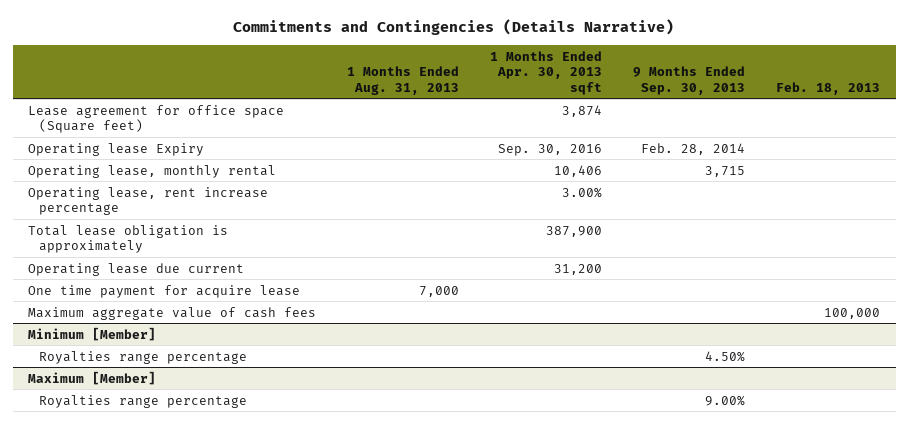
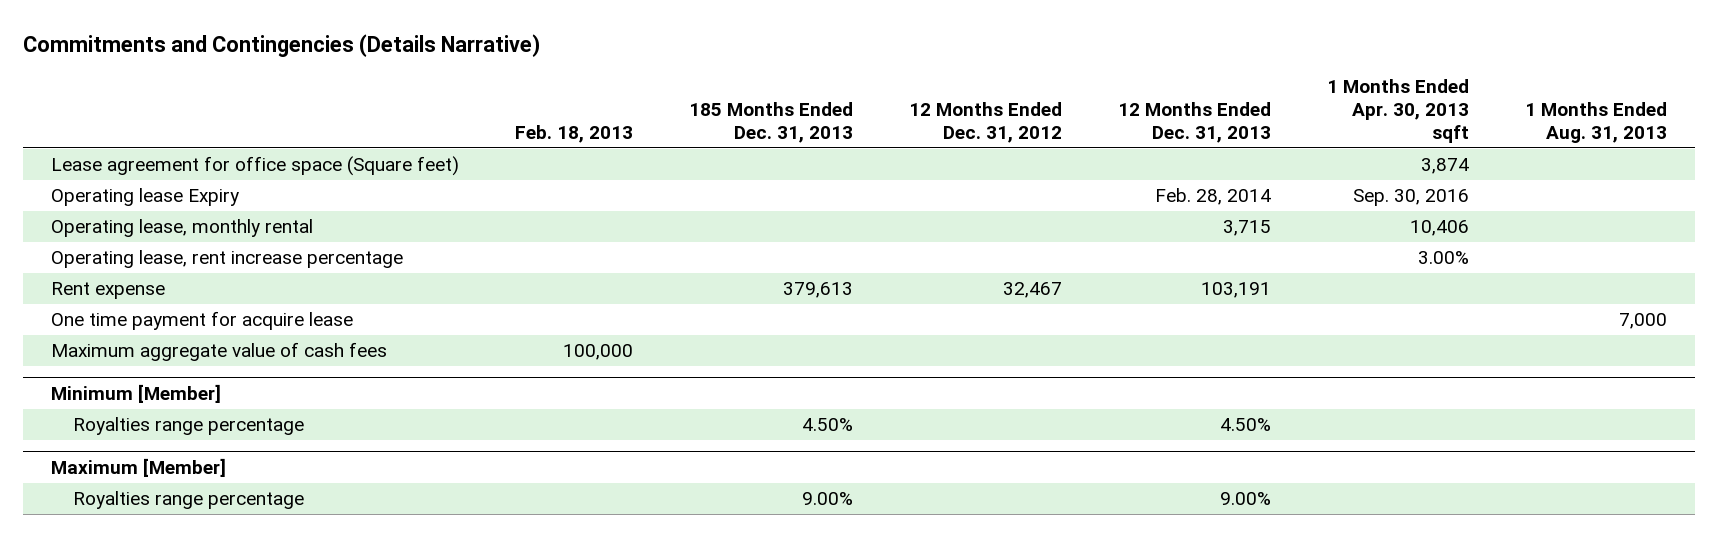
[633,66,746,95] 9 Months Ended Sep. 30, 2013 -> none
none -> [688,102,853,143] 185 Months Ended Dec. 31, 2013
none -> [908,102,1062,143] 12 Months Ended Dec. 31, 2012
none -> [1117,102,1271,143] 12 Months Ended Dec. 31, 2013
[28,224,229,254] Total lease obligation is approximately -> none
[28,262,245,276] Operating lease due current -> none
none -> [51,282,166,300] Rent expense

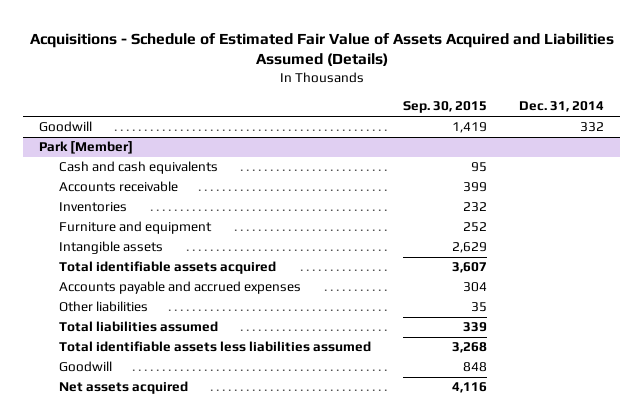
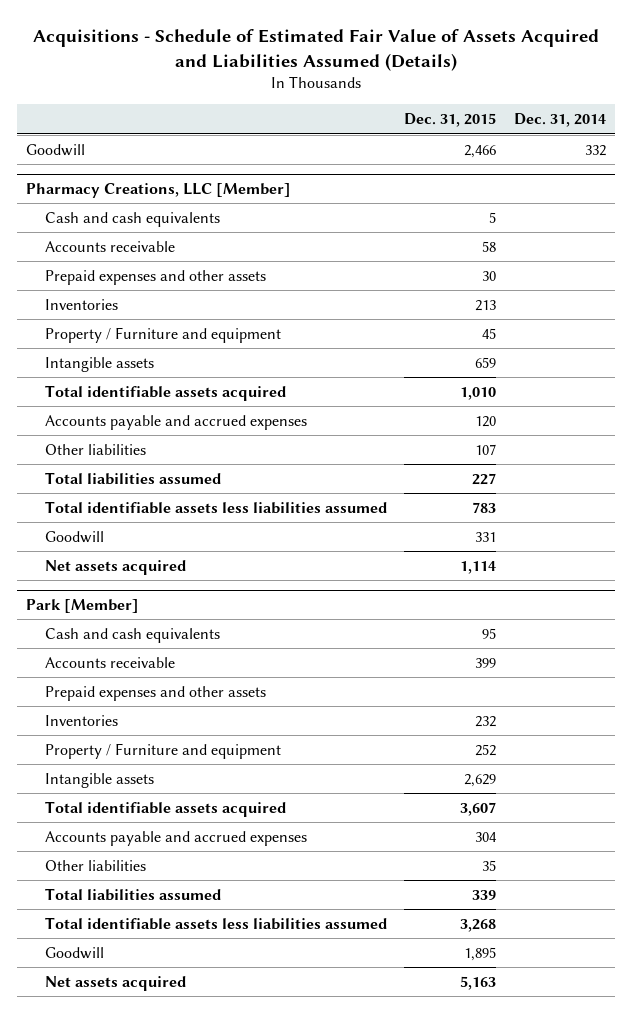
[402,101,487,114] Sep. 30, 2015 -> none
none -> [404,113,497,128] Dec. 31, 2015
none -> [25,183,291,199] Pharmacy Creations, LLC [Member]
none -> [44,211,220,227] Cash and cash equivalents
none -> [44,240,175,252] Accounts receivable
none -> [44,269,266,285] Prepaid expenses and other assets
none -> [44,298,118,310] Inventories
none -> [44,326,281,343] Property / Furniture and equipment
none -> [44,356,154,372] Intangible assets
none -> [44,384,286,401] Total identifiable assets acquired
none -> [44,414,307,430] Accounts payable and accrued expenses
none -> [44,443,146,455] Other liabilities
none -> [44,471,221,485] Total liabilities assumed
none -> [44,500,387,514] Total identifiable assets less liabilities assumed
none -> [44,530,104,543] Goodwill
none -> [44,559,186,575] Net assets acquired
none -> [44,685,266,701] Prepaid expenses and other assets
[58,221,212,235] Furniture and equipment -> [44,742,281,759] Property / Furniture and equipment

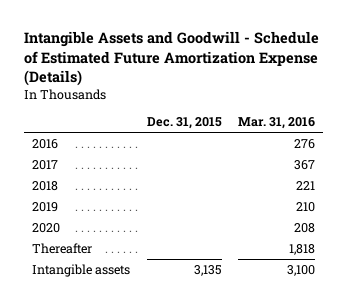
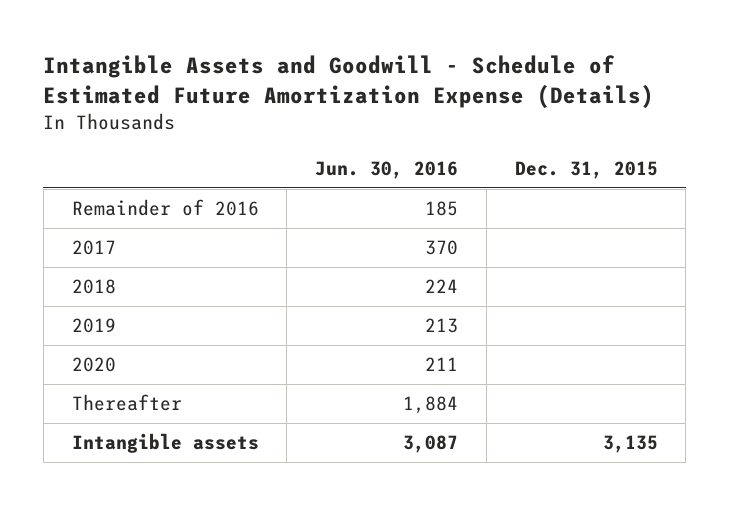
[237,117,315,130] Mar. 31, 2016 -> none
none -> [315,160,459,179] Jun. 30, 2016
[32,138,59,149] 2016 -> [71,199,259,217] Remainder of 2016

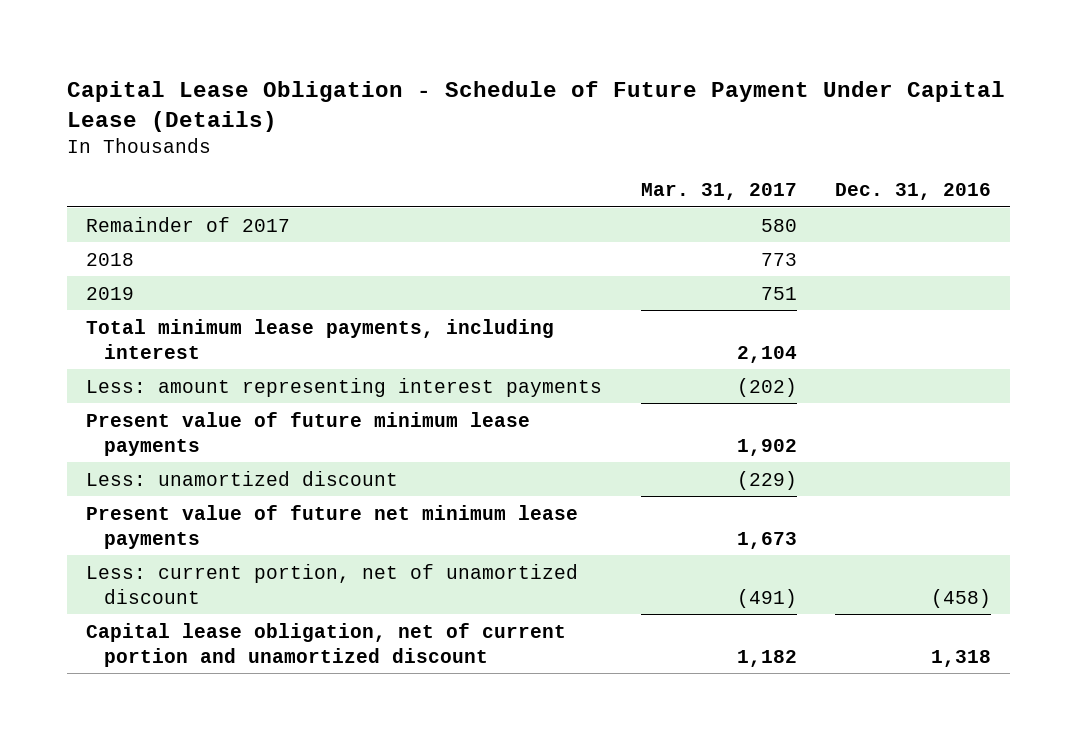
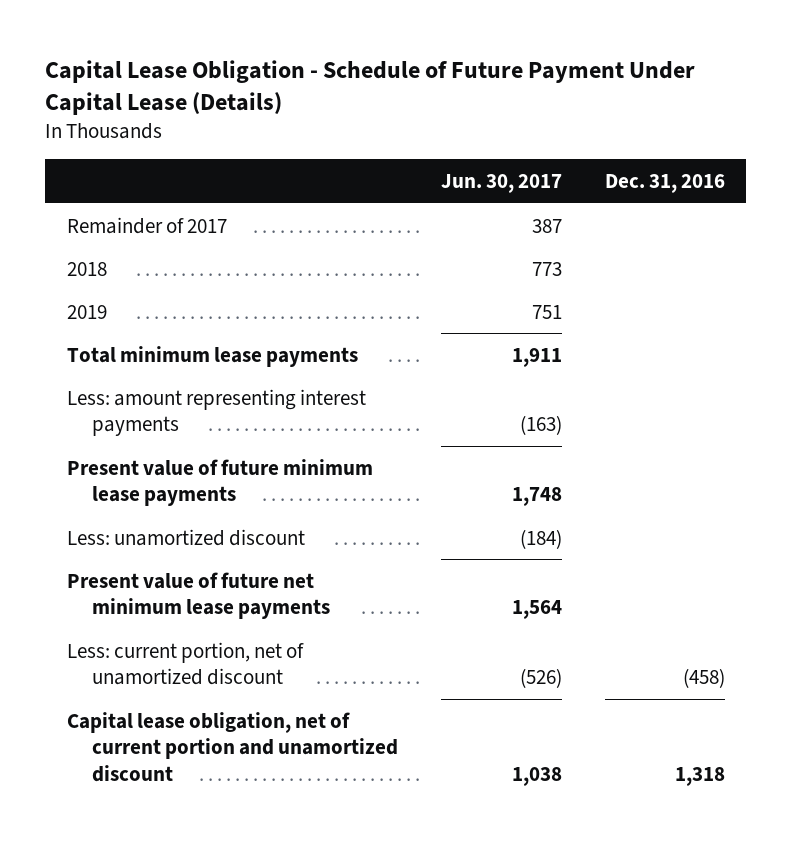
[640,183,797,201] Mar. 31, 2017 -> none
none -> [440,173,562,193] Jun. 30, 2017
[86,318,555,359] Total minimum lease payments, including interest -> [66,345,358,367] Total minimum lease payments

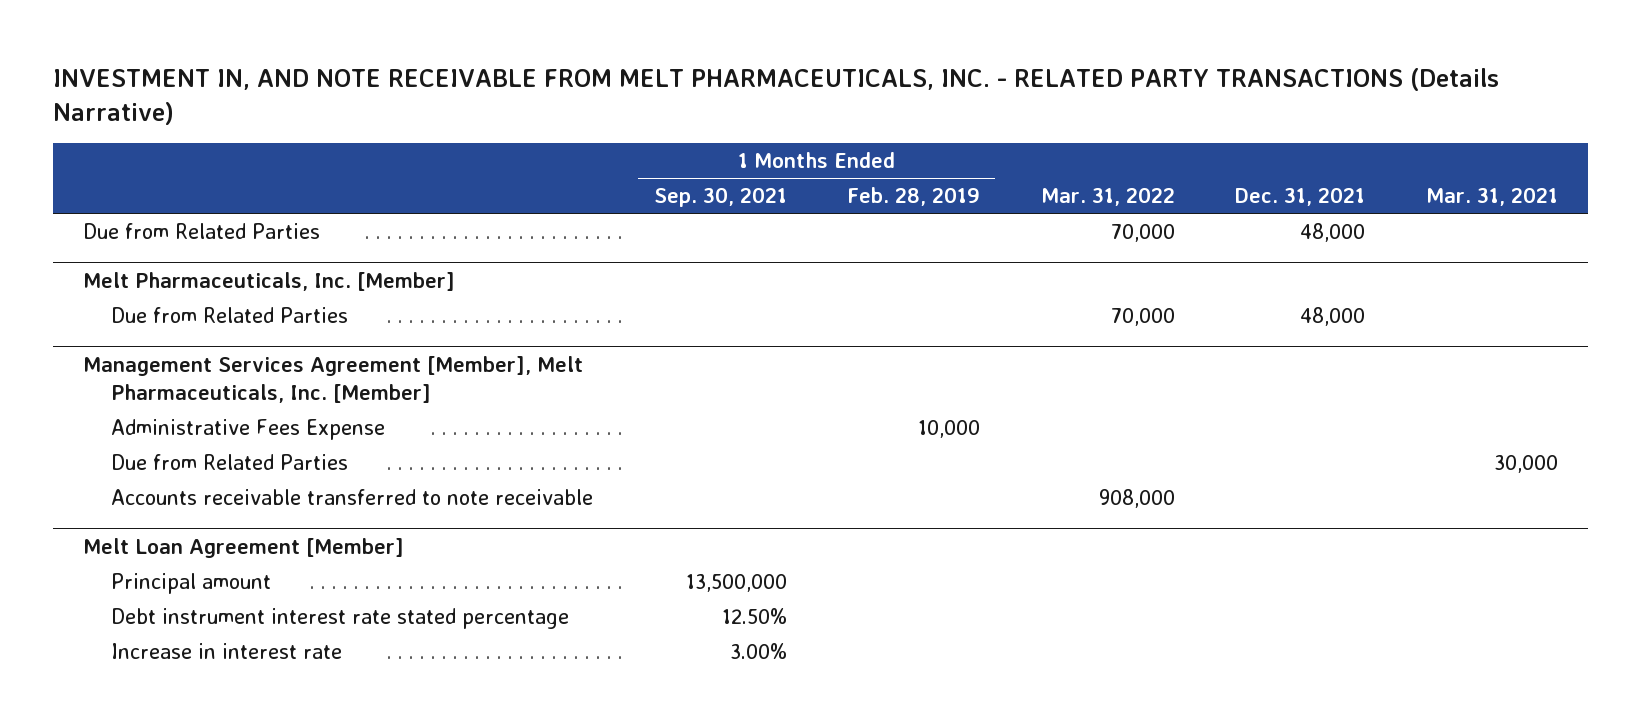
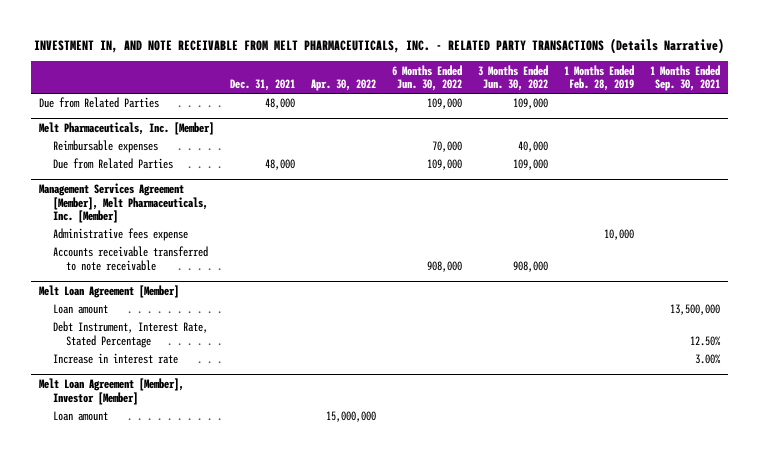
[1040,187,1175,207] Mar. 31, 2022 -> none
[1425,187,1558,207] Mar. 31, 2021 -> none
none -> [310,79,376,92] Apr. 30, 2022
none -> [391,64,462,92] 6 Months Ended Jun. 30, 2022
none -> [477,64,548,92] 3 Months Ended Jun. 30, 2022
none -> [52,140,158,154] Reimbursable expenses
[110,453,348,470] Due from Related Parties -> none
[110,418,385,440] Administrative Fees Expense -> [52,228,188,242] Administrative fees expense
[110,572,271,594] Principal amount -> [52,304,108,315] Loan amount
[110,607,569,629] Debt instrument interest rate stated percentage -> [52,321,208,348] Debt Instrument, Interest Rate, Stated Percentage
none -> [39,378,185,405] Melt Loan Agreement [Member], Investor [Member]
none -> [52,411,108,422] Loan amount

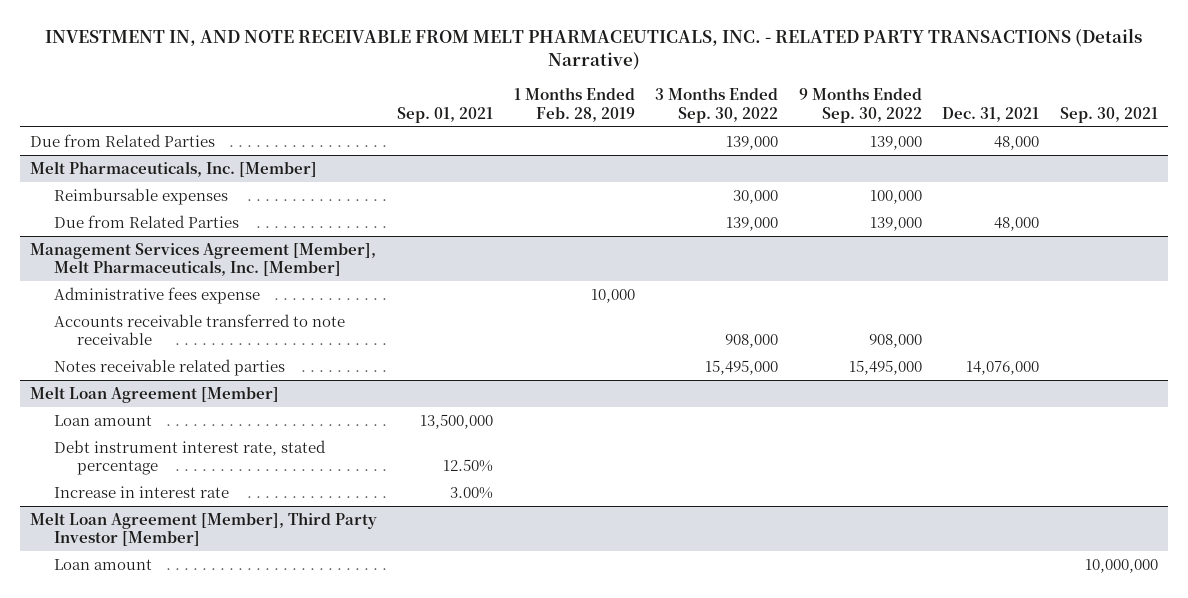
[310,79,376,92] Apr. 30, 2022 -> none
[391,64,462,92] 6 Months Ended Jun. 30, 2022 -> none
[477,64,548,92] 3 Months Ended Jun. 30, 2022 -> none
[649,64,720,92] 1 Months Ended Sep. 30, 2021 -> none
none -> [397,106,494,123] Sep. 01, 2021
none -> [655,87,779,123] 3 Months Ended Sep. 30, 2022
none -> [798,87,922,123] 9 Months Ended Sep. 30, 2022
none -> [1059,106,1158,123] Sep. 30, 2021
none -> [53,358,285,376] Notes receivable related parties
[52,321,208,348] Debt Instrument, Interest Rate, Stated Percentage -> [53,439,326,476] Debt instrument interest rate, stated percentage
[39,378,185,405] Melt Loan Agreement [Member], Investor [Member] -> [29,511,377,547] Melt Loan Agreement [Member], Third Party Investor [Member]

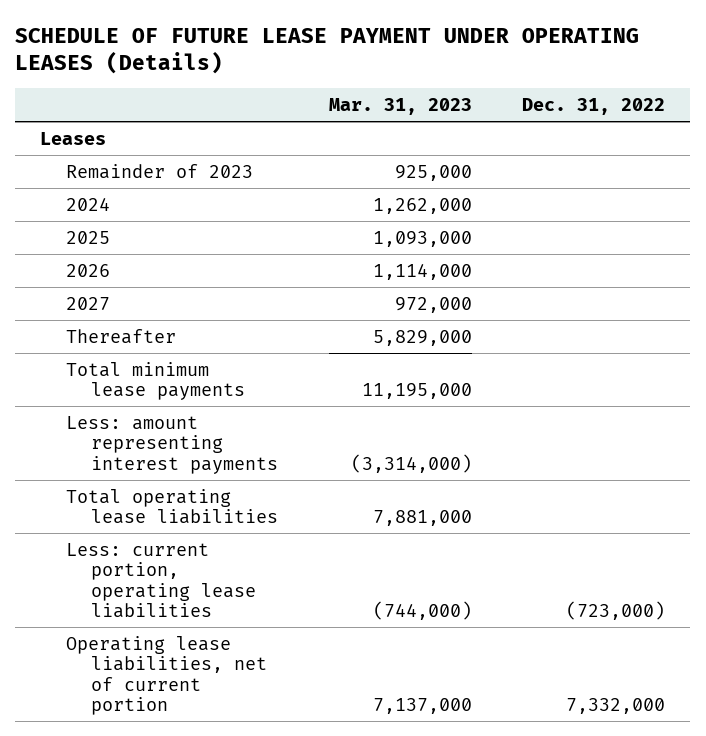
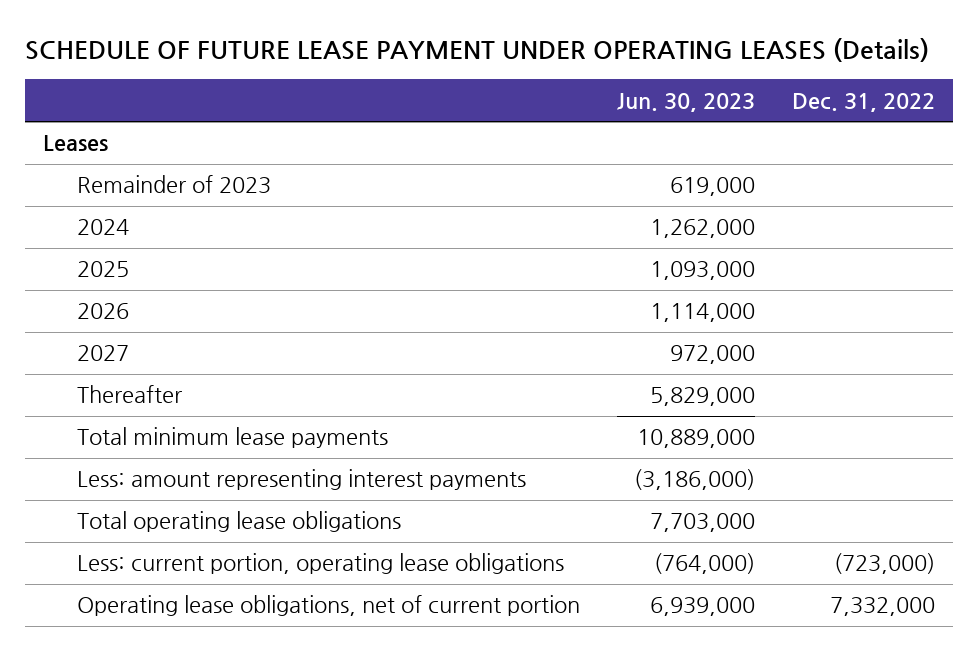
[328,97,472,115] Mar. 31, 2023 -> none
none -> [616,92,755,112] Jun. 30, 2023
[65,488,279,525] Total operating lease liabilities -> [76,511,401,533] Total operating lease obligations
[65,542,257,619] Less: current portion, operating lease liabilities -> [76,553,564,575] Less: current portion, operating lease obligations
[65,635,268,716] Operating lease liabilities, net of current portion -> [76,595,580,617] Operating lease obligations, net of current portion

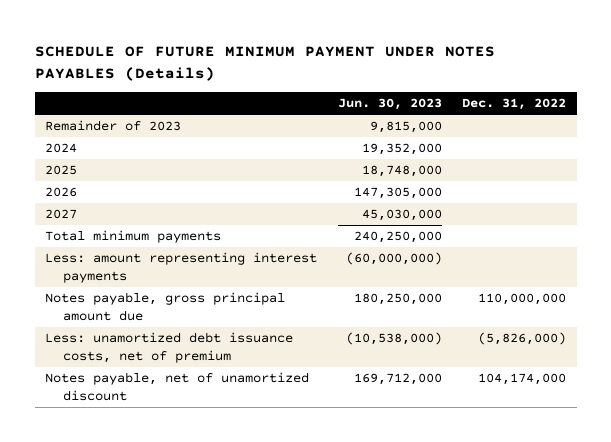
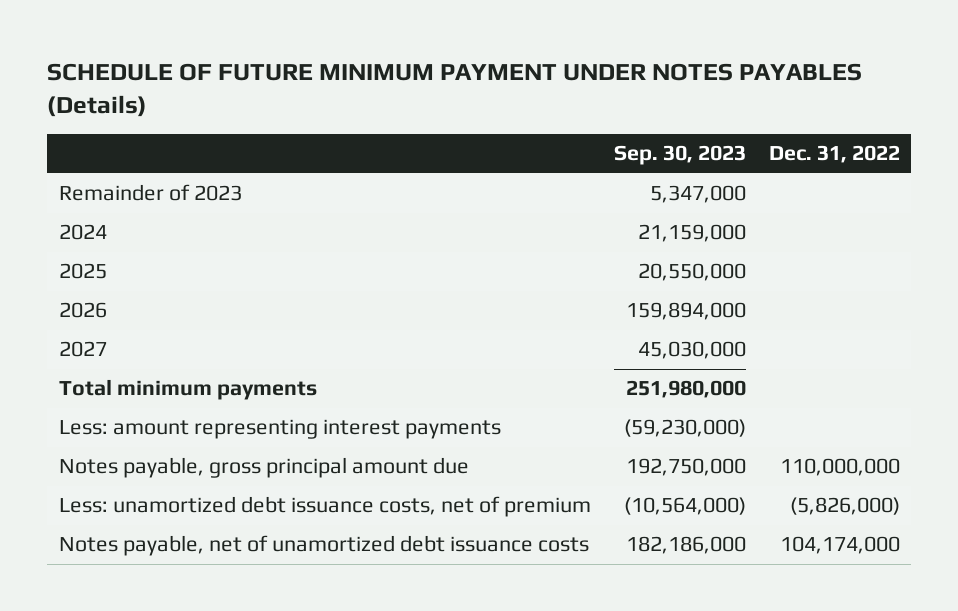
[337,98,442,111] Jun. 30, 2023 -> none
none -> [613,145,746,166] Sep. 30, 2023
[44,372,309,402] Notes payable, net of unamortized discount -> [58,535,589,557] Notes payable, net of unamortized debt issuance costs

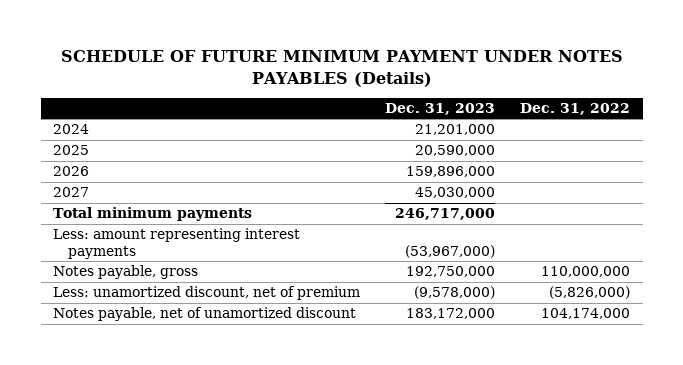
[613,145,746,166] Sep. 30, 2023 -> none
none -> [385,102,496,115] Dec. 31, 2023
[58,184,242,202] Remainder of 2023 -> none
[58,457,469,479] Notes payable, gross principal amount due -> [53,265,199,280] Notes payable, gross
[58,496,591,518] Less: unamortized debt issuance costs, net of premium -> [53,286,361,301] Less: unamortized discount, net of premium
[58,535,589,557] Notes payable, net of unamortized debt issuance costs -> [53,307,357,322] Notes payable, net of unamortized discount

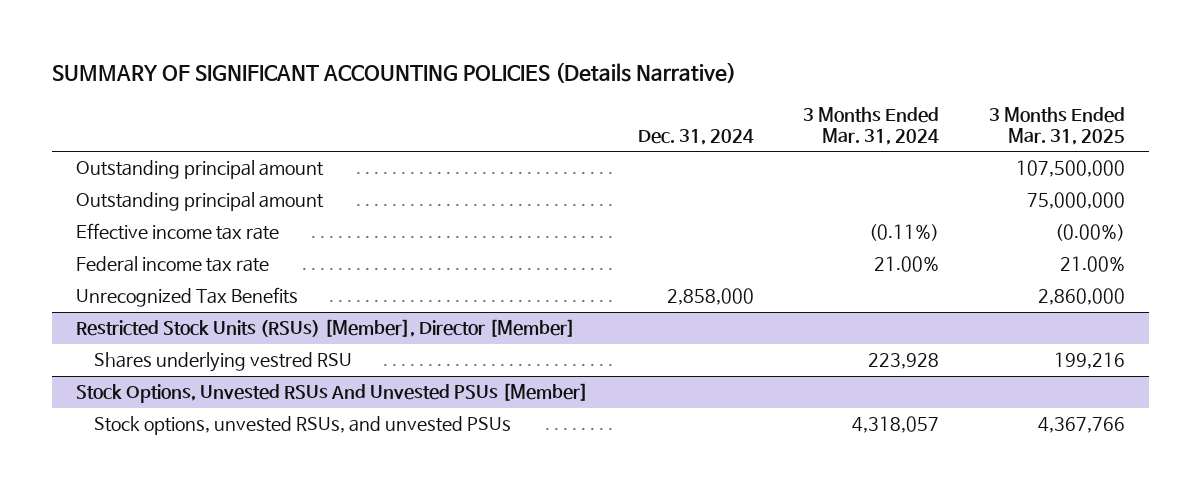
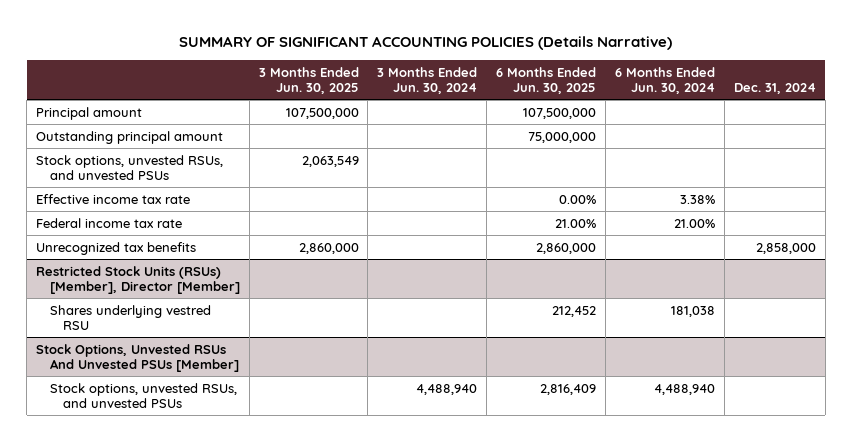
[803,106,940,145] 3 Months Ended Mar. 31, 2024 -> none
[988,106,1125,145] 3 Months Ended Mar. 31, 2025 -> none
none -> [258,66,359,94] 3 Months Ended Jun. 30, 2025
none -> [377,66,478,94] 3 Months Ended Jun. 30, 2024
none -> [496,66,597,94] 6 Months Ended Jun. 30, 2025
none -> [614,66,715,94] 6 Months Ended Jun. 30, 2024
[76,160,325,180] Outstanding principal amount -> [36,106,143,120] Principal amount
none -> [36,154,224,180] Stock options, unvested RSUs, and unvested PSUs
[76,287,299,308] Unrecognized Tax Benefits -> [36,241,197,255] Unrecognized tax benefits

